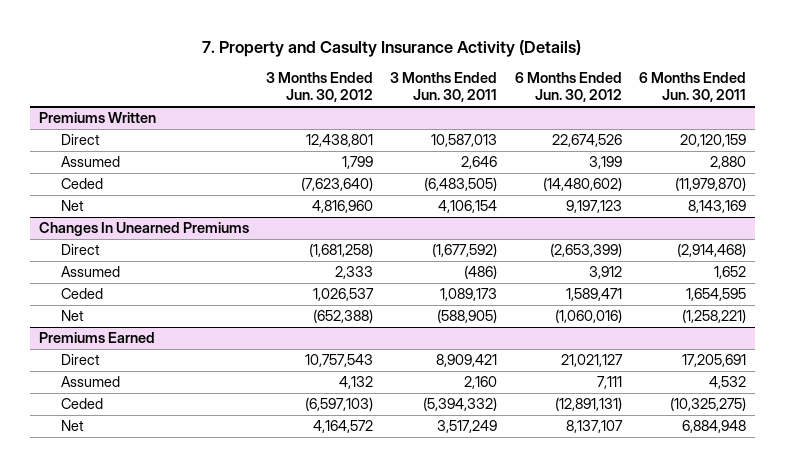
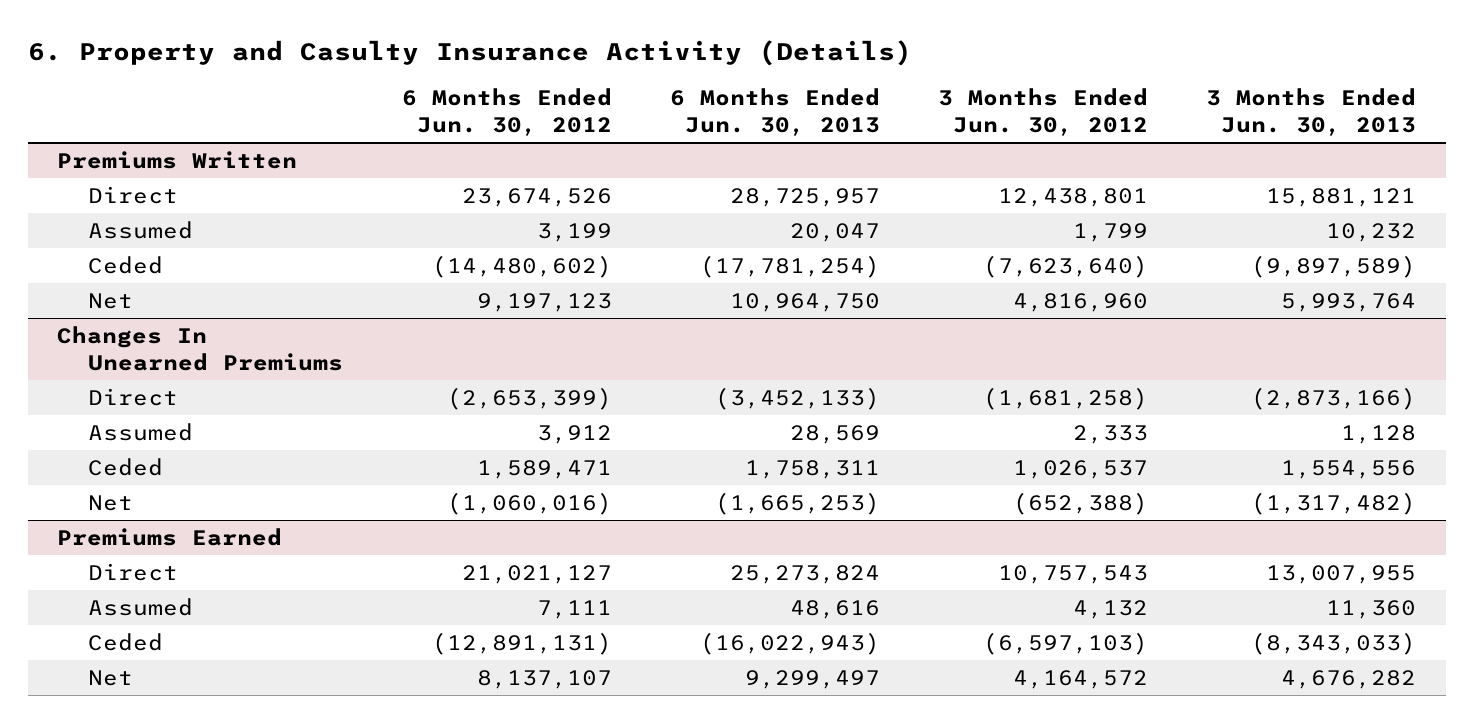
[202,39,582,57] 7. Property and Casulty Insurance Activity (Details) -> [27,40,912,67] 6. Property and Casulty Insurance Activity (Details)
[390,72,498,103] 3 Months Ended Jun. 30, 2011 -> none
[638,72,746,103] 6 Months Ended Jun. 30, 2011 -> none
none -> [669,88,880,137] 6 Months Ended Jun. 30, 2013
none -> [1206,88,1417,137] 3 Months Ended Jun. 30, 2013
[551,134,622,148] 22,674,526 -> [461,187,612,207] 23,674,526

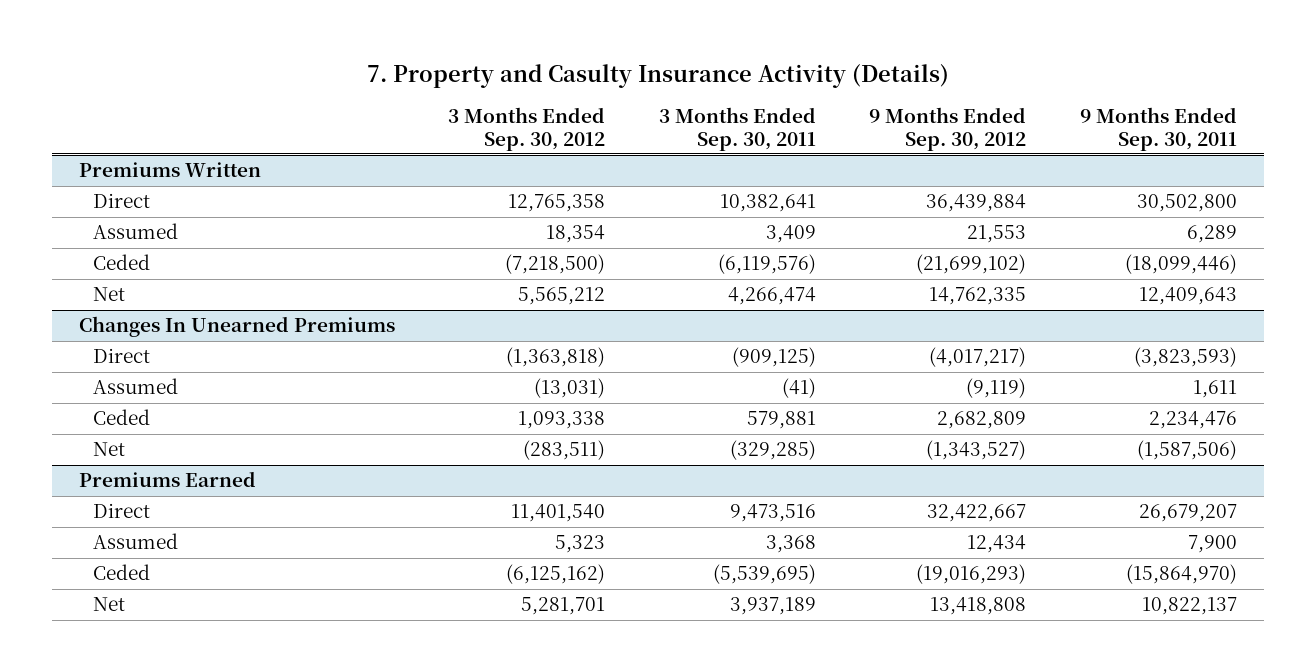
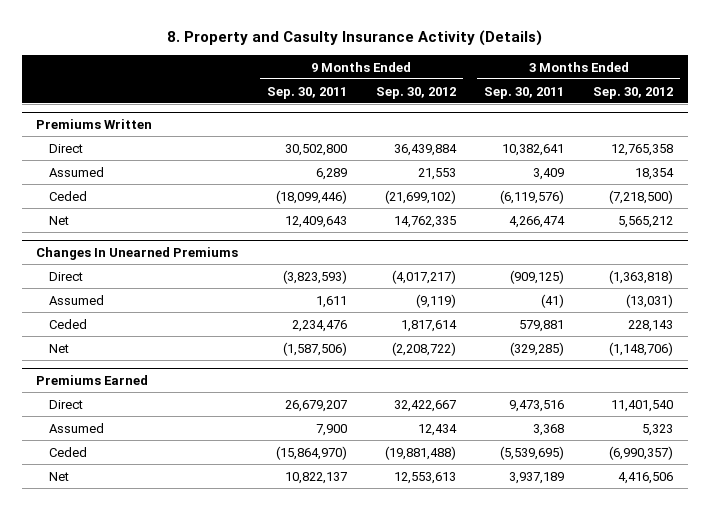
[366,63,949,88] 7. Property and Casulty Insurance Activity (Details) -> [166,30,542,47] 8. Property and Casulty Insurance Activity (Details)
[518,411,606,430] 1,093,338 -> [628,319,674,332] 228,143
[937,411,1027,430] 2,682,809 -> [400,319,457,332] 1,817,614
[523,440,606,461] (283,511) -> [609,341,674,356] (1,148,706)
[926,440,1027,461] (1,343,527) -> [391,341,456,356] (2,208,722)
[506,564,606,585] (6,125,162) -> [609,445,674,460] (6,990,357)
[916,564,1027,585] (19,016,293) -> [384,445,456,460] (19,881,488)
[521,597,606,616] 5,281,701 -> [618,471,674,484] 4,416,506
[930,597,1027,616] 13,418,808 -> [393,471,456,484] 12,553,613

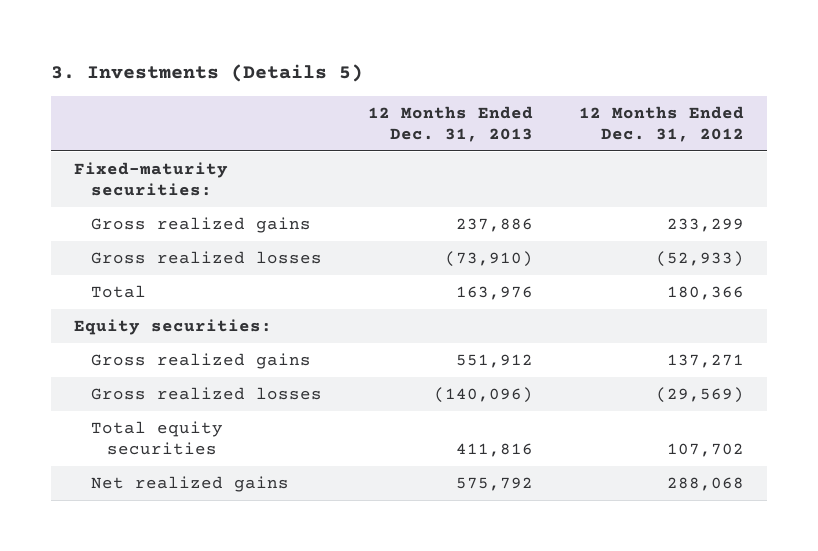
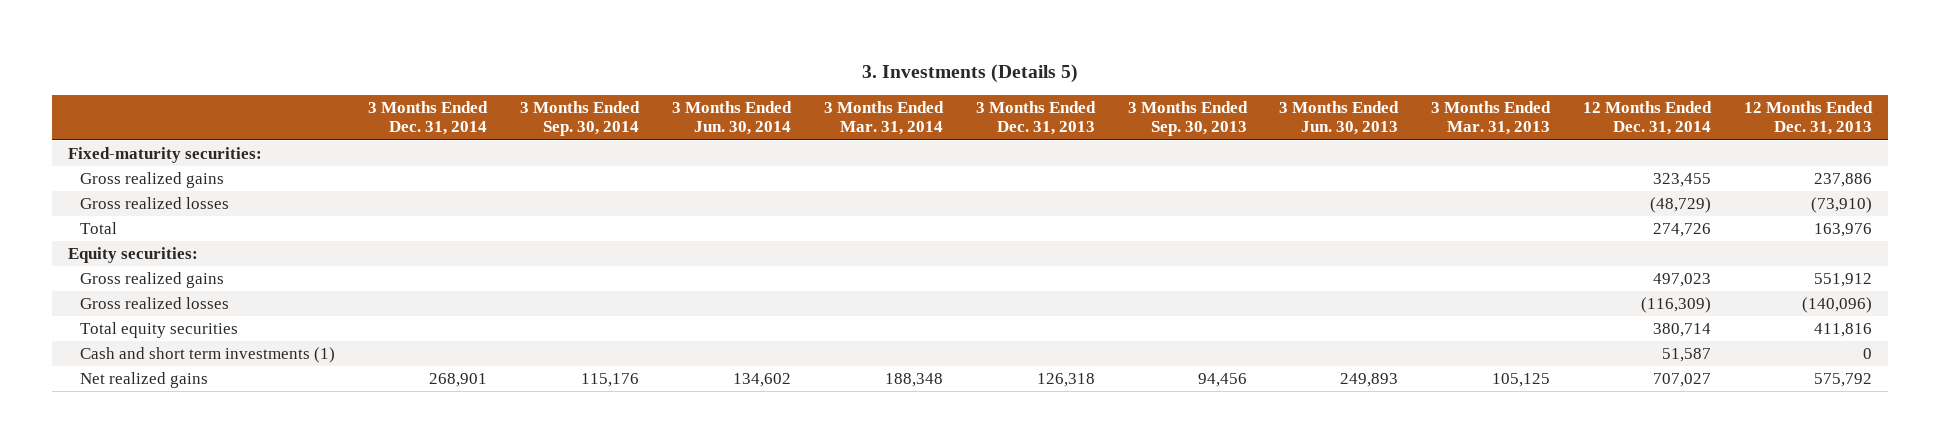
[578,106,744,142] 12 Months Ended Dec. 31, 2012 -> none
none -> [368,100,489,136] 3 Months Ended Dec. 31, 2014
none -> [520,100,641,137] 3 Months Ended Sep. 30, 2014
none -> [672,100,793,136] 3 Months Ended Jun. 30, 2014
none -> [823,100,944,136] 3 Months Ended Mar. 31, 2014
none -> [975,100,1096,136] 3 Months Ended Dec. 31, 2013
none -> [1127,100,1248,137] 3 Months Ended Sep. 30, 2013
none -> [1279,100,1400,136] 3 Months Ended Jun. 30, 2013
none -> [1431,100,1552,136] 3 Months Ended Mar. 31, 2013
none -> [1583,100,1713,136] 12 Months Ended Dec. 31, 2014
none -> [80,347,336,364] Cash and short term investments (1)

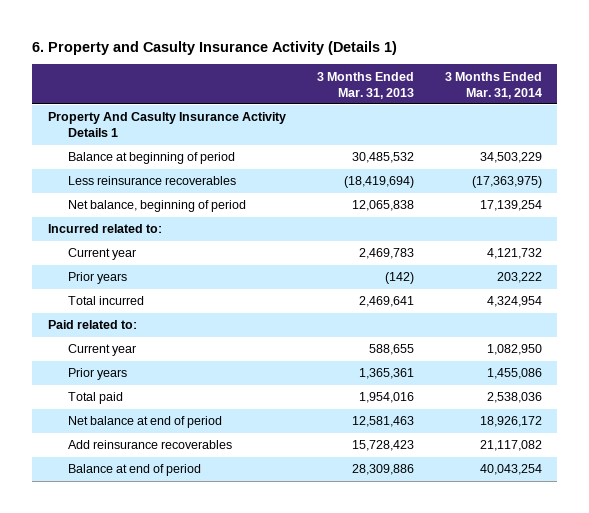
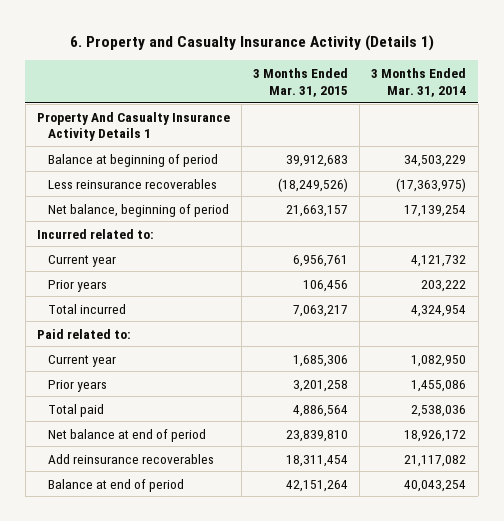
[32,40,398,55] 6. Property and Casulty Insurance Activity (Details 1) -> [69,34,434,51] 6. Property and Casualty Insurance Activity (Details 1)
[316,71,414,99] 3 Months Ended Mar. 31, 2013 -> none
none -> [253,67,349,97] 3 Months Ended Mar. 31, 2015
[47,112,286,138] Property And Casulty Insurance Activity Details 1 -> [37,111,231,142] Property And Casualty Insurance Activity Details 1

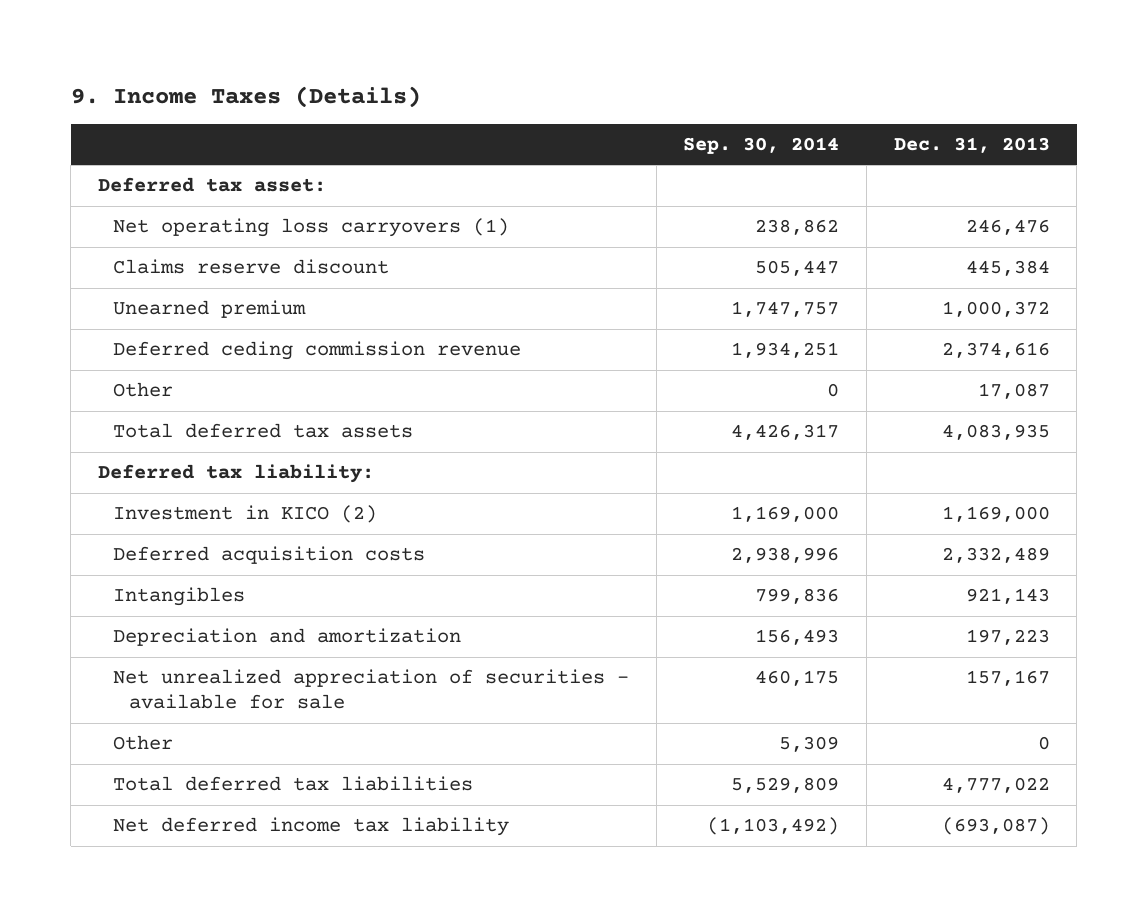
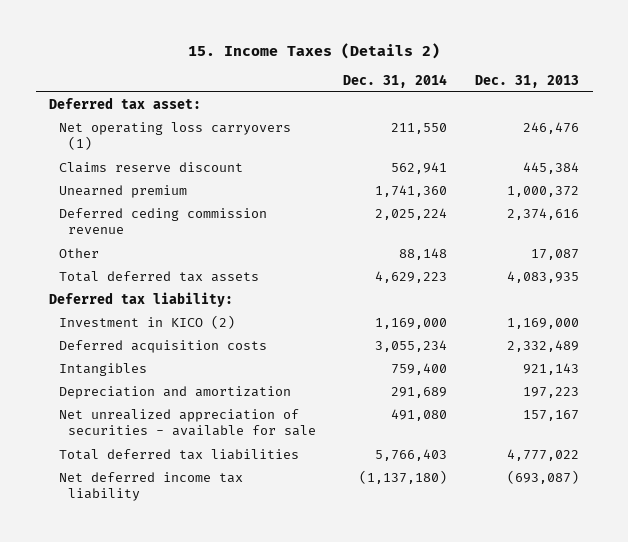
[70,86,421,109] 9. Income Taxes (Details) -> [188,42,441,59] 15. Income Taxes (Details 2)
[683,137,840,155] Sep. 30, 2014 -> none
none -> [343,73,448,88] Dec. 31, 2014
[113,735,174,751] Other -> none

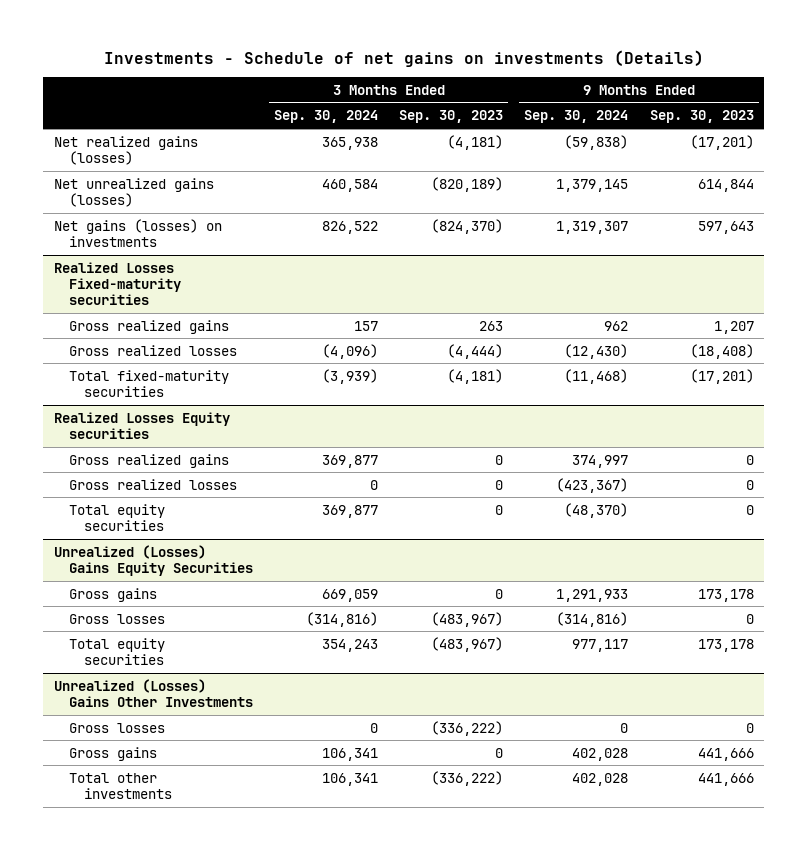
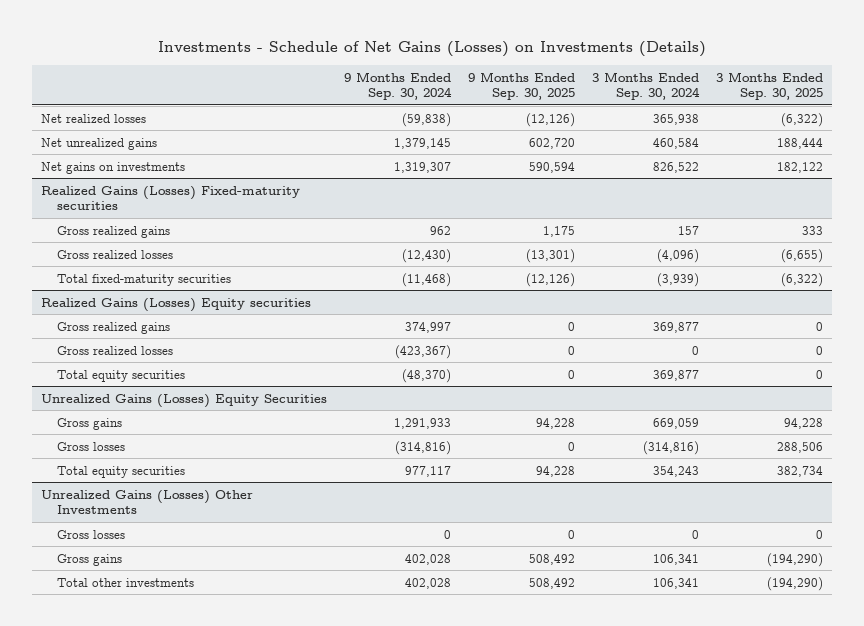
[103,49,704,67] Investments - Schedule of net gains on investments (Details) -> [157,41,706,58] Investments - Schedule of Net Gains (Losses) on Investments (Details)
[399,110,504,124] Sep. 30, 2023 -> none
[649,110,754,124] Sep. 30, 2023 -> none
none -> [467,71,575,101] 9 Months Ended Sep. 30, 2025
none -> [716,71,824,101] 3 Months Ended Sep. 30, 2025
[53,135,198,165] Net realized gains (losses) -> [40,113,146,123] Net realized losses
[53,177,214,207] Net unrealized gains (losses) -> [40,137,157,150] Net unrealized gains
[53,218,222,247] Net gains (losses) on investments -> [40,161,185,174] Net gains on investments
[53,261,181,305] Realized Losses Fixed-maturity securities -> [40,185,300,210] Realized Gains (Losses) Fixed-maturity securities
[53,411,230,439] Realized Losses Equity securities -> [40,297,311,312] Realized Gains (Losses) Equity securities
[53,544,253,576] Unrealized (Losses) Gains Equity Securities -> [40,393,327,408] Unrealized Gains (Losses) Equity Securities
[53,678,253,707] Unrealized (Losses) Gains Other Investments -> [40,489,253,514] Unrealized Gains (Losses) Other Investments

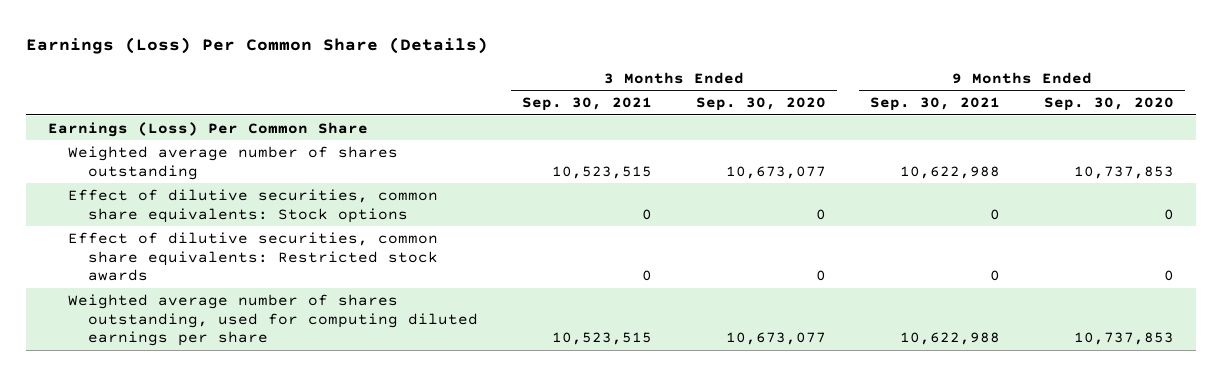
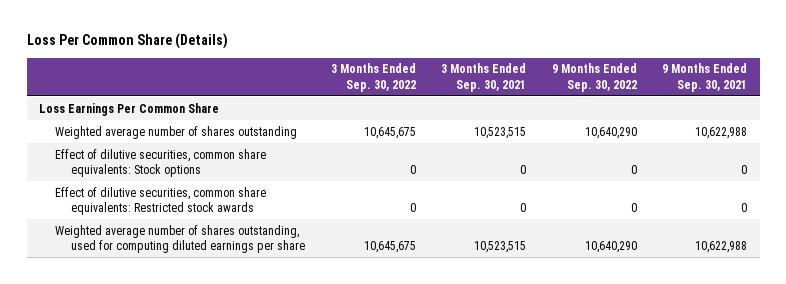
[25,37,488,55] Earnings (Loss) Per Common Share (Details) -> [26,33,228,50] Loss Per Common Share (Details)
[696,97,827,112] Sep. 30, 2020 -> none
[1043,97,1174,112] Sep. 30, 2020 -> none
none -> [330,63,416,92] 3 Months Ended Sep. 30, 2022
none -> [551,63,637,92] 9 Months Ended Sep. 30, 2022
[47,121,368,137] Earnings (Loss) Per Common Share -> [39,102,220,116] Loss Earnings Per Common Share

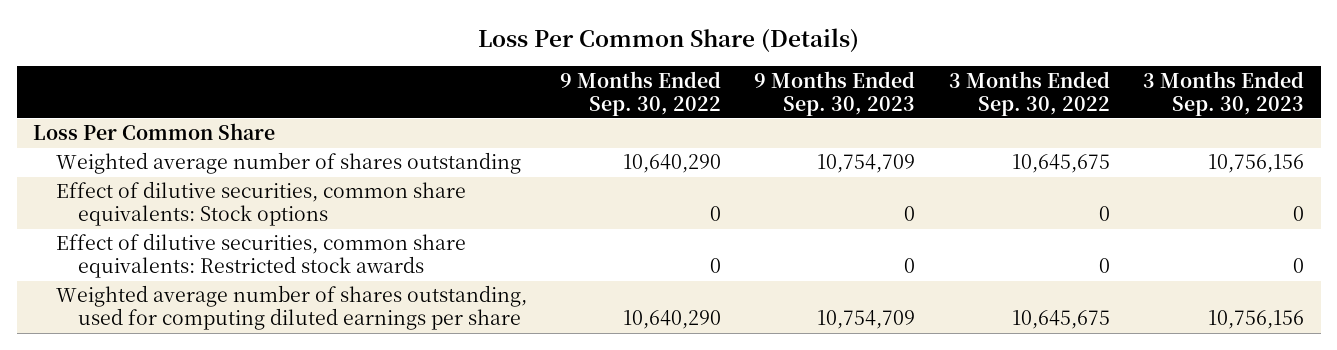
[441,63,527,92] 3 Months Ended Sep. 30, 2021 -> none
[661,63,747,92] 9 Months Ended Sep. 30, 2021 -> none
none -> [754,70,916,116] 9 Months Ended Sep. 30, 2023
none -> [1143,70,1305,116] 3 Months Ended Sep. 30, 2023
[39,102,220,116] Loss Earnings Per Common Share -> [33,123,276,141] Loss Per Common Share

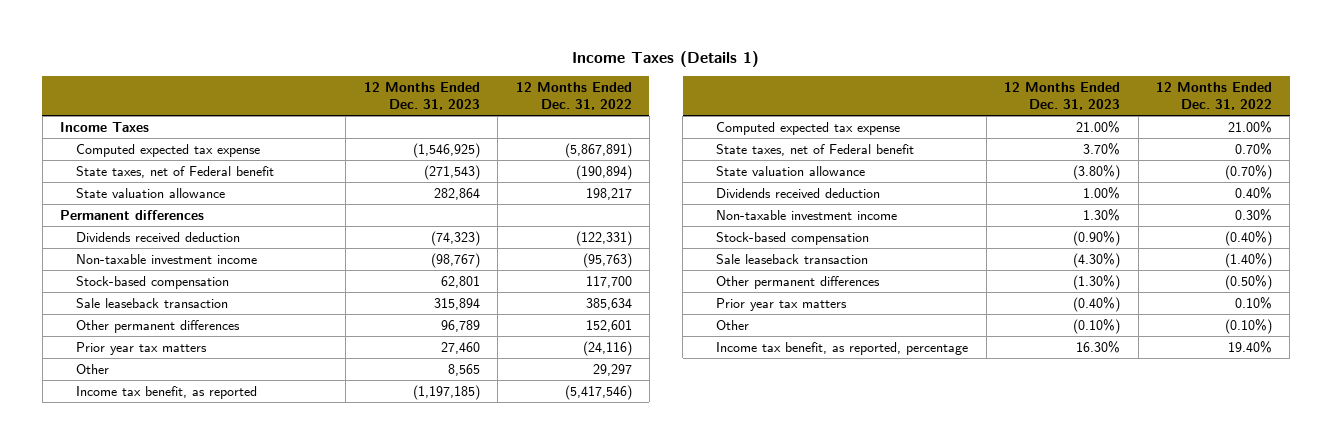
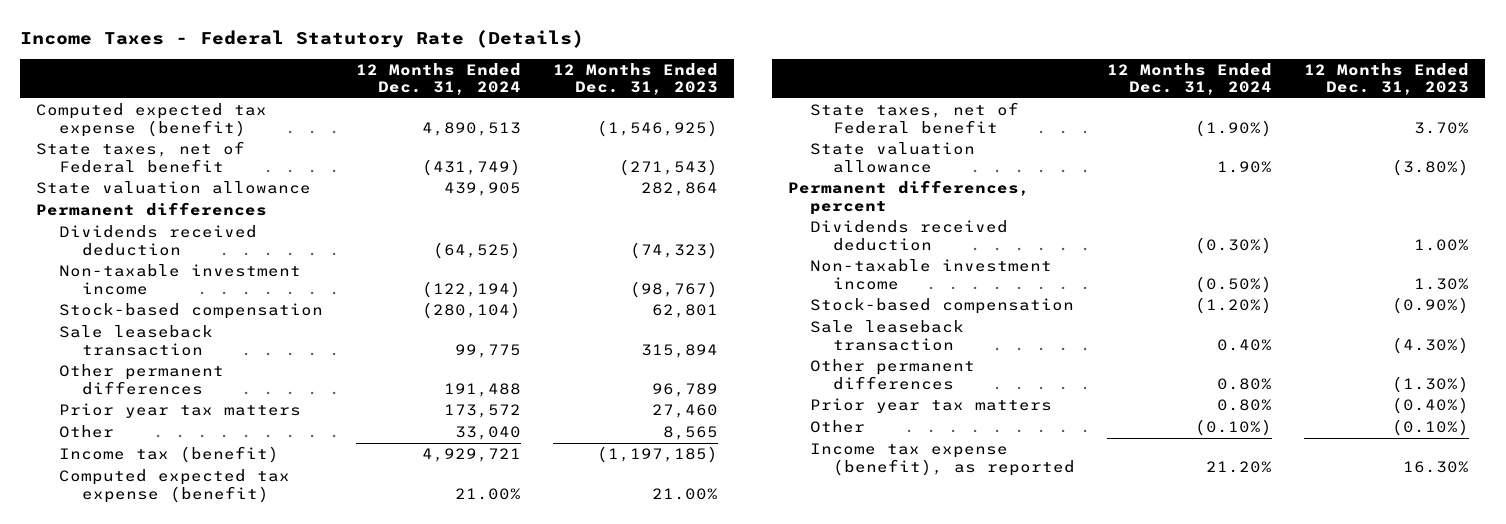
[572,51,760,68] Income Taxes (Details 1) -> [20,29,585,48] Income Taxes - Federal Statutory Rate (Details)
[515,82,632,110] 12 Months Ended Dec. 31, 2022 -> none
none -> [356,62,522,96] 12 Months Ended Dec. 31, 2024
[60,121,150,132] Income Taxes -> none
[76,143,261,157] Computed expected tax expense -> [36,103,268,137] Computed expected tax expense (benefit)
[76,385,258,399] Income tax benefit, as reported -> [59,446,280,464] Income tax (benefit)
[716,121,901,135] Computed expected tax expense -> [59,469,291,503] Computed expected tax expense (benefit)
none -> [787,180,1030,215] Permanent differences, percent
[716,341,969,355] Income tax benefit, as reported, percentage -> [810,443,1076,476] Income tax expense (benefit), as reported

